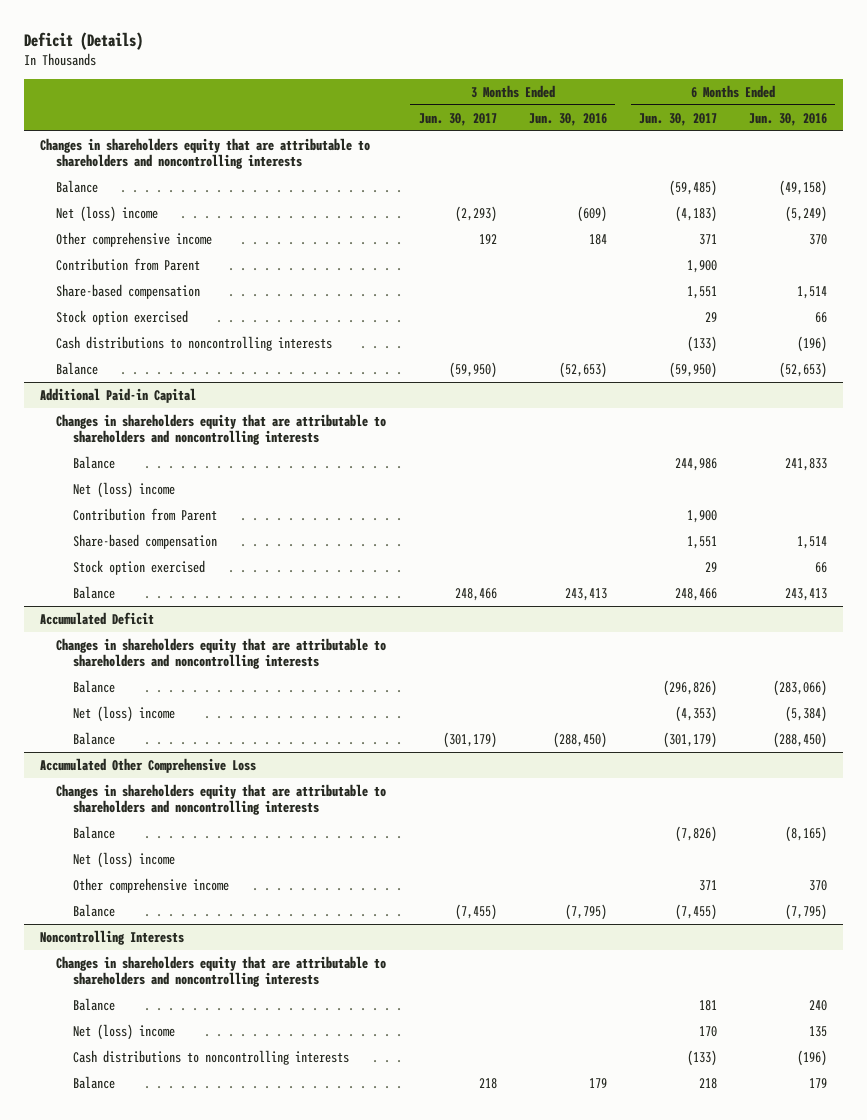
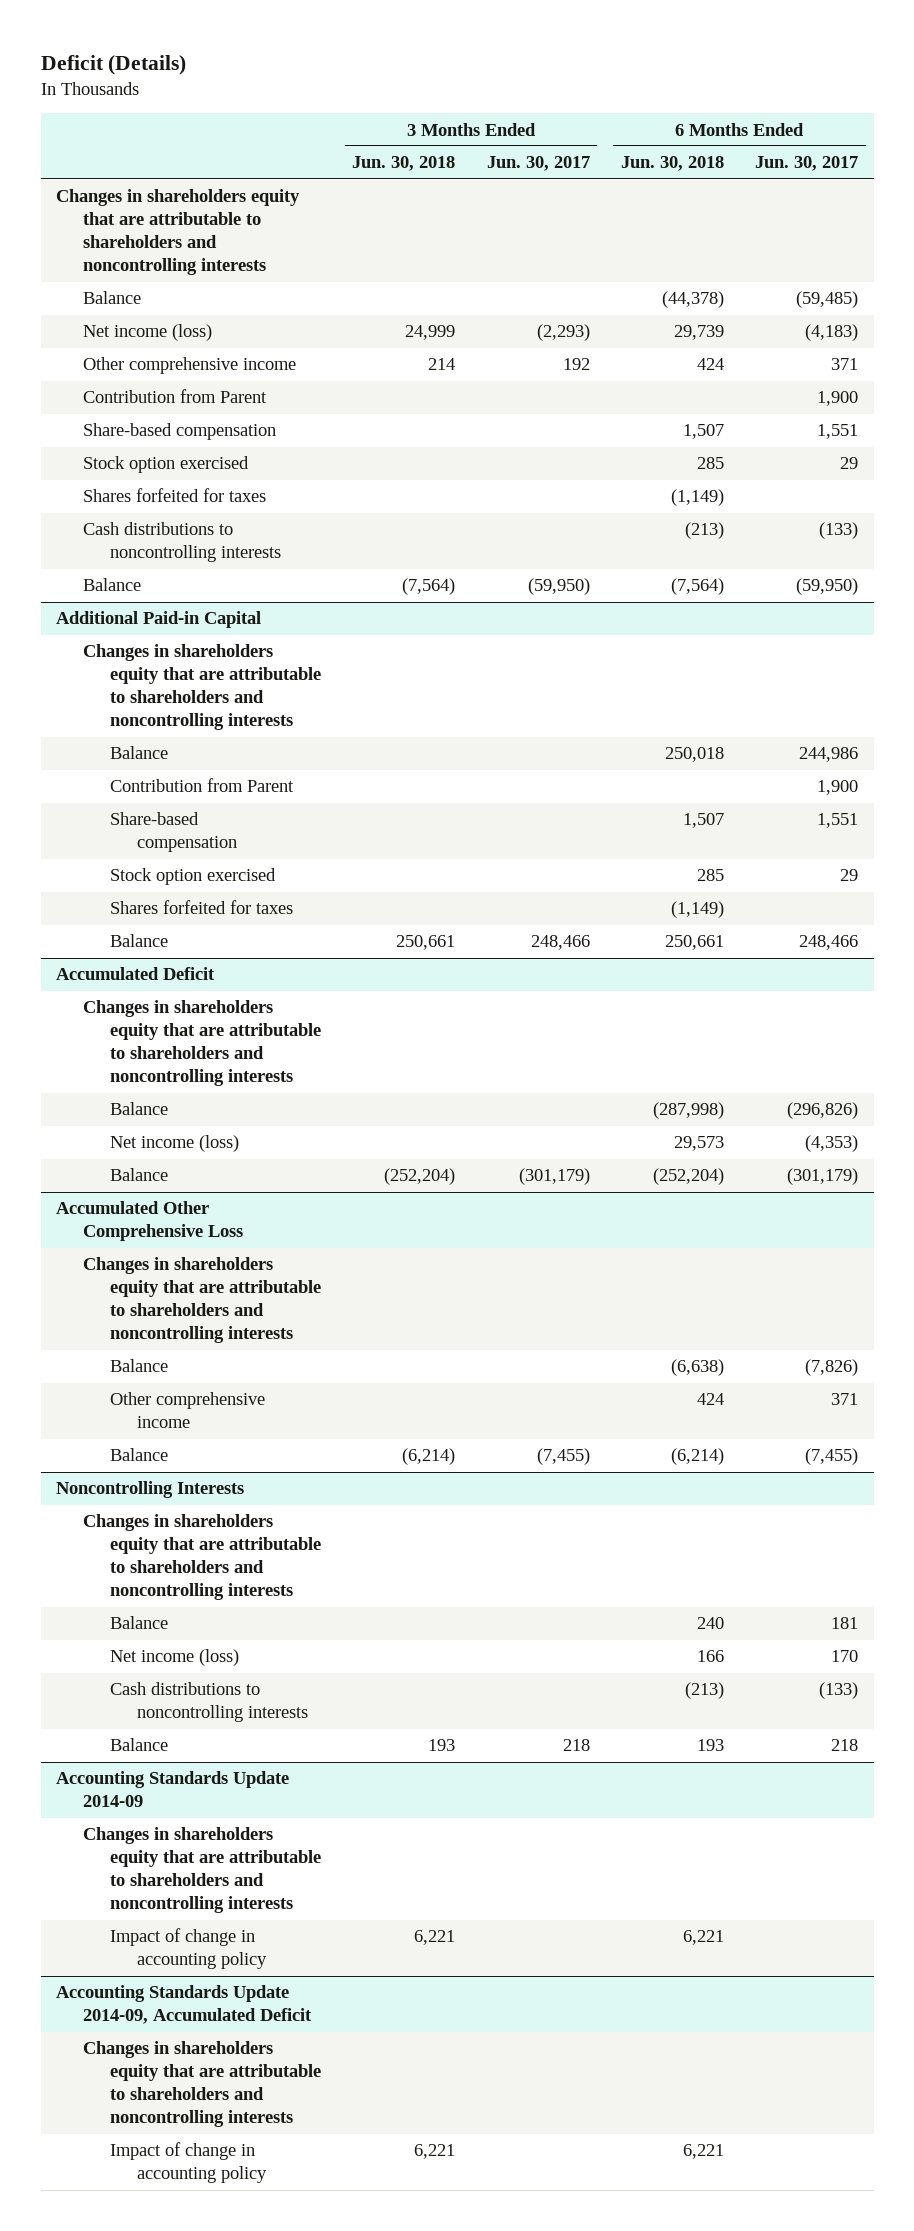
[528,112,607,126] Jun. 30, 2016 -> none
[749,112,828,126] Jun. 30, 2016 -> none
none -> [352,156,456,172] Jun. 30, 2018
none -> [620,156,724,172] Jun. 30, 2018
[56,205,159,222] Net (loss) income -> [83,324,213,342] Net income (loss)
none -> [83,488,267,503] Shares forfeited for taxes
[72,481,175,498] Net (loss) income -> none
none -> [110,900,294,915] Shares forfeited for taxes
[72,705,175,722] Net (loss) income -> [110,1135,240,1153] Net income (loss)
[72,851,175,868] Net (loss) income -> none
[72,1023,175,1040] Net (loss) income -> [110,1649,240,1667] Net income (loss)
none -> [56,1771,290,1808] Accounting Standards Update 2014-09
none -> [83,1827,322,1914] Changes in shareholders equity that are attributable to shareholders and noncontrolling interests
none -> [110,1928,268,1970] Impact of change in accounting policy
none -> [56,1985,313,2025] Accounting Standards Update 2014-09, Accumulated Deficit
none -> [83,2041,322,2128] Changes in shareholders equity that are attributable to shareholders and noncontrolling interests
none -> [110,2142,268,2184] Impact of change in accounting policy

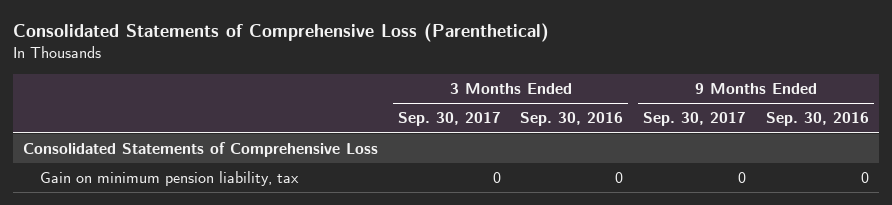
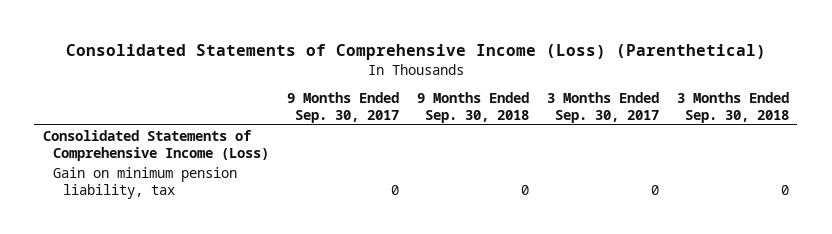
[13,23,550,43] Consolidated Statements of Comprehensive Loss (Parenthetical) -> [65,43,766,60] Consolidated Statements of Comprehensive Income (Loss) (Parenthetical)
[520,112,624,127] Sep. 30, 2016 -> none
[765,112,869,127] Sep. 30, 2016 -> none
none -> [416,92,529,123] 9 Months Ended Sep. 30, 2018
none -> [676,92,789,123] 3 Months Ended Sep. 30, 2018
[23,142,379,158] Consolidated Statements of Comprehensive Loss -> [43,130,270,161] Consolidated Statements of Comprehensive Income (Loss)

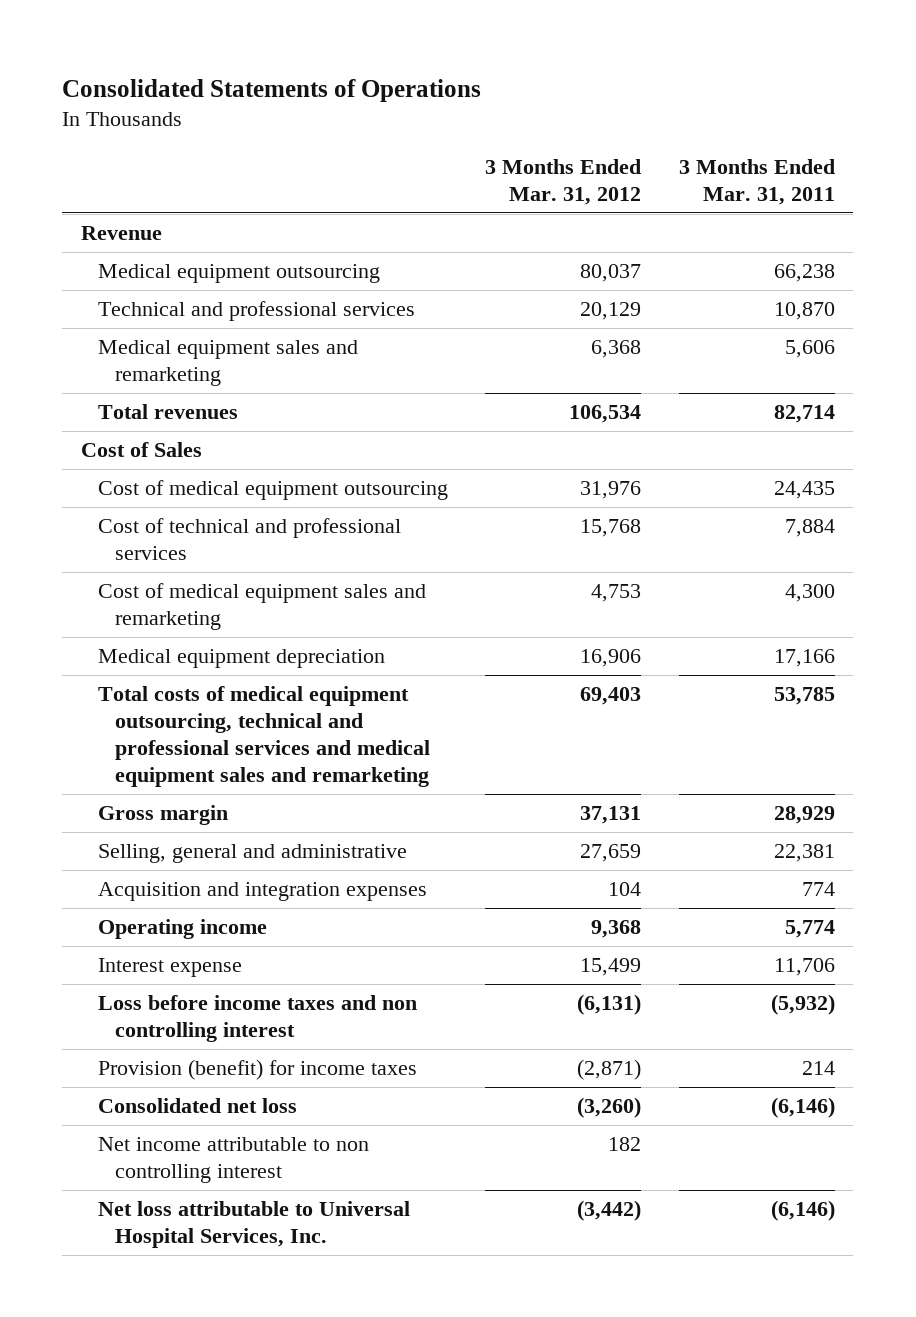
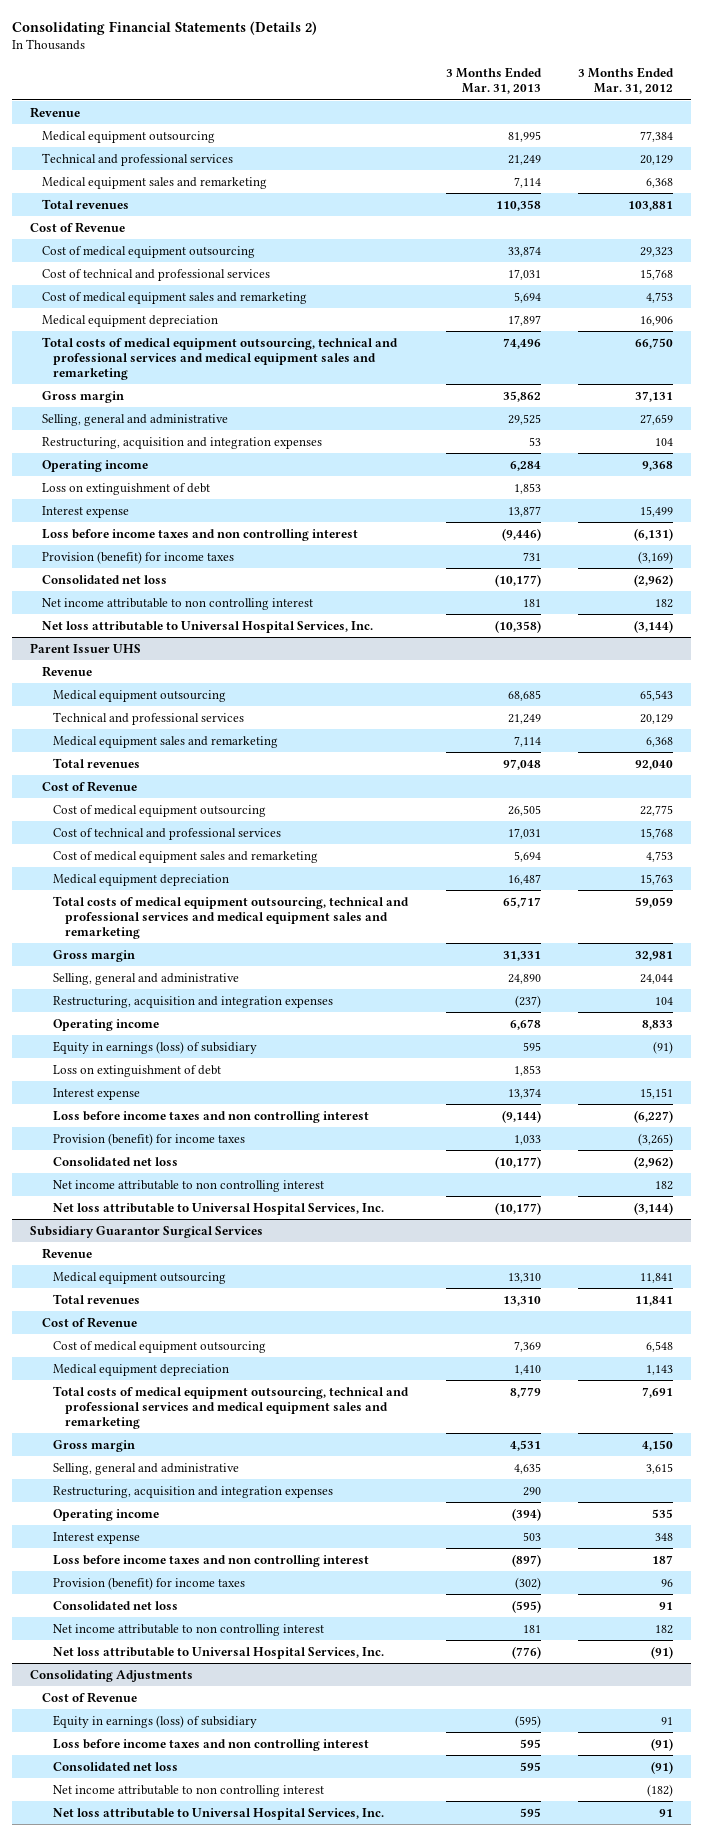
[62,78,482,102] Consolidated Statements of Operations -> [11,20,317,35] Consolidating Financial Statements (Details 2)
[678,159,835,206] 3 Months Ended Mar. 31, 2011 -> none
none -> [445,67,542,95] 3 Months Ended Mar. 31, 2013
[580,264,642,283] 80,037 -> [639,130,673,142] 77,384
[569,405,642,424] 106,534 -> [627,200,673,211] 103,881
[81,442,203,458] Cost of Sales -> [30,221,126,233] Cost of Revenue
[580,481,642,500] 31,976 -> [639,246,673,257] 29,323
[580,687,642,706] 69,403 -> [634,337,673,349] 66,750
[98,882,428,902] Acquisition and integration expenses -> [41,436,322,449] Restructuring, acquisition and integration expenses
none -> [41,482,210,495] Loss on extinguishment of debt
[577,1059,642,1081] (2,871) -> [637,550,673,564] (3,169)
[577,1097,642,1119] (3,260) -> [633,573,673,587] (2,962)
[577,1200,642,1222] (3,442) -> [633,619,673,633] (3,144)
none -> [30,642,142,653] Parent Issuer UHS
none -> [41,665,92,677] Revenue
none -> [53,689,227,702] Medical equipment outsourcing
none -> [53,711,245,725] Technical and professional services
none -> [53,735,279,748] Medical equipment sales and remarketing
none -> [53,757,141,768] Total revenues
none -> [41,780,137,792] Cost of Revenue
none -> [53,804,267,817] Cost of medical equipment outsourcing
none -> [53,827,282,840] Cost of technical and professional services
none -> [53,850,319,863] Cost of medical equipment sales and remarketing
none -> [53,873,230,886] Medical equipment depreciation
none -> [53,895,410,939] Total costs of medical equipment outsourcing, technical and professional services and medical equipment sales and remarketing
none -> [53,949,136,962] Gross margin
none -> [53,972,240,985] Selling, general and administrative
none -> [53,995,334,1008] Restructuring, acquisition and integration expenses
none -> [53,1018,160,1031] Operating income
none -> [53,1040,258,1054] Equity in earnings (loss) of subsidiary
none -> [53,1064,222,1077] Loss on extinguishment of debt
none -> [53,1087,141,1100] Interest expense
none -> [53,1110,370,1123] Loss before income taxes and non controlling interest
none -> [53,1132,246,1146] Provision (benefit) for income taxes
none -> [53,1156,179,1166] Consolidated net loss
none -> [53,1179,325,1192] Net income attributable to non controlling interest
none -> [53,1202,385,1215] Net loss attributable to Universal Hospital Services, Inc.
none -> [30,1225,264,1238] Subsidiary Guarantor Surgical Services
none -> [41,1247,92,1259] Revenue
none -> [53,1271,227,1284] Medical equipment outsourcing
none -> [53,1293,141,1304] Total revenues
none -> [41,1316,137,1328] Cost of Revenue
none -> [53,1340,267,1353] Cost of medical equipment outsourcing
none -> [53,1363,230,1376] Medical equipment depreciation
none -> [53,1385,410,1429] Total costs of medical equipment outsourcing, technical and professional services and medical equipment sales and remarketing
none -> [53,1439,136,1452] Gross margin
none -> [53,1462,240,1475] Selling, general and administrative
none -> [53,1485,334,1498] Restructuring, acquisition and integration expenses
none -> [53,1508,160,1521] Operating income
none -> [53,1531,141,1544] Interest expense
none -> [53,1554,370,1567] Loss before income taxes and non controlling interest
none -> [53,1576,246,1590] Provision (benefit) for income taxes
none -> [53,1600,179,1610] Consolidated net loss
none -> [53,1623,325,1636] Net income attributable to non controlling interest
none -> [53,1646,385,1659] Net loss attributable to Universal Hospital Services, Inc.
none -> [30,1669,194,1682] Consolidating Adjustments
none -> [41,1691,137,1703] Cost of Revenue
none -> [53,1714,258,1728] Equity in earnings (loss) of subsidiary
none -> [53,1738,370,1751] Loss before income taxes and non controlling interest
none -> [53,1761,179,1771] Consolidated net loss
none -> [53,1784,325,1797] Net income attributable to non controlling interest
none -> [53,1807,385,1820] Net loss attributable to Universal Hospital Services, Inc.

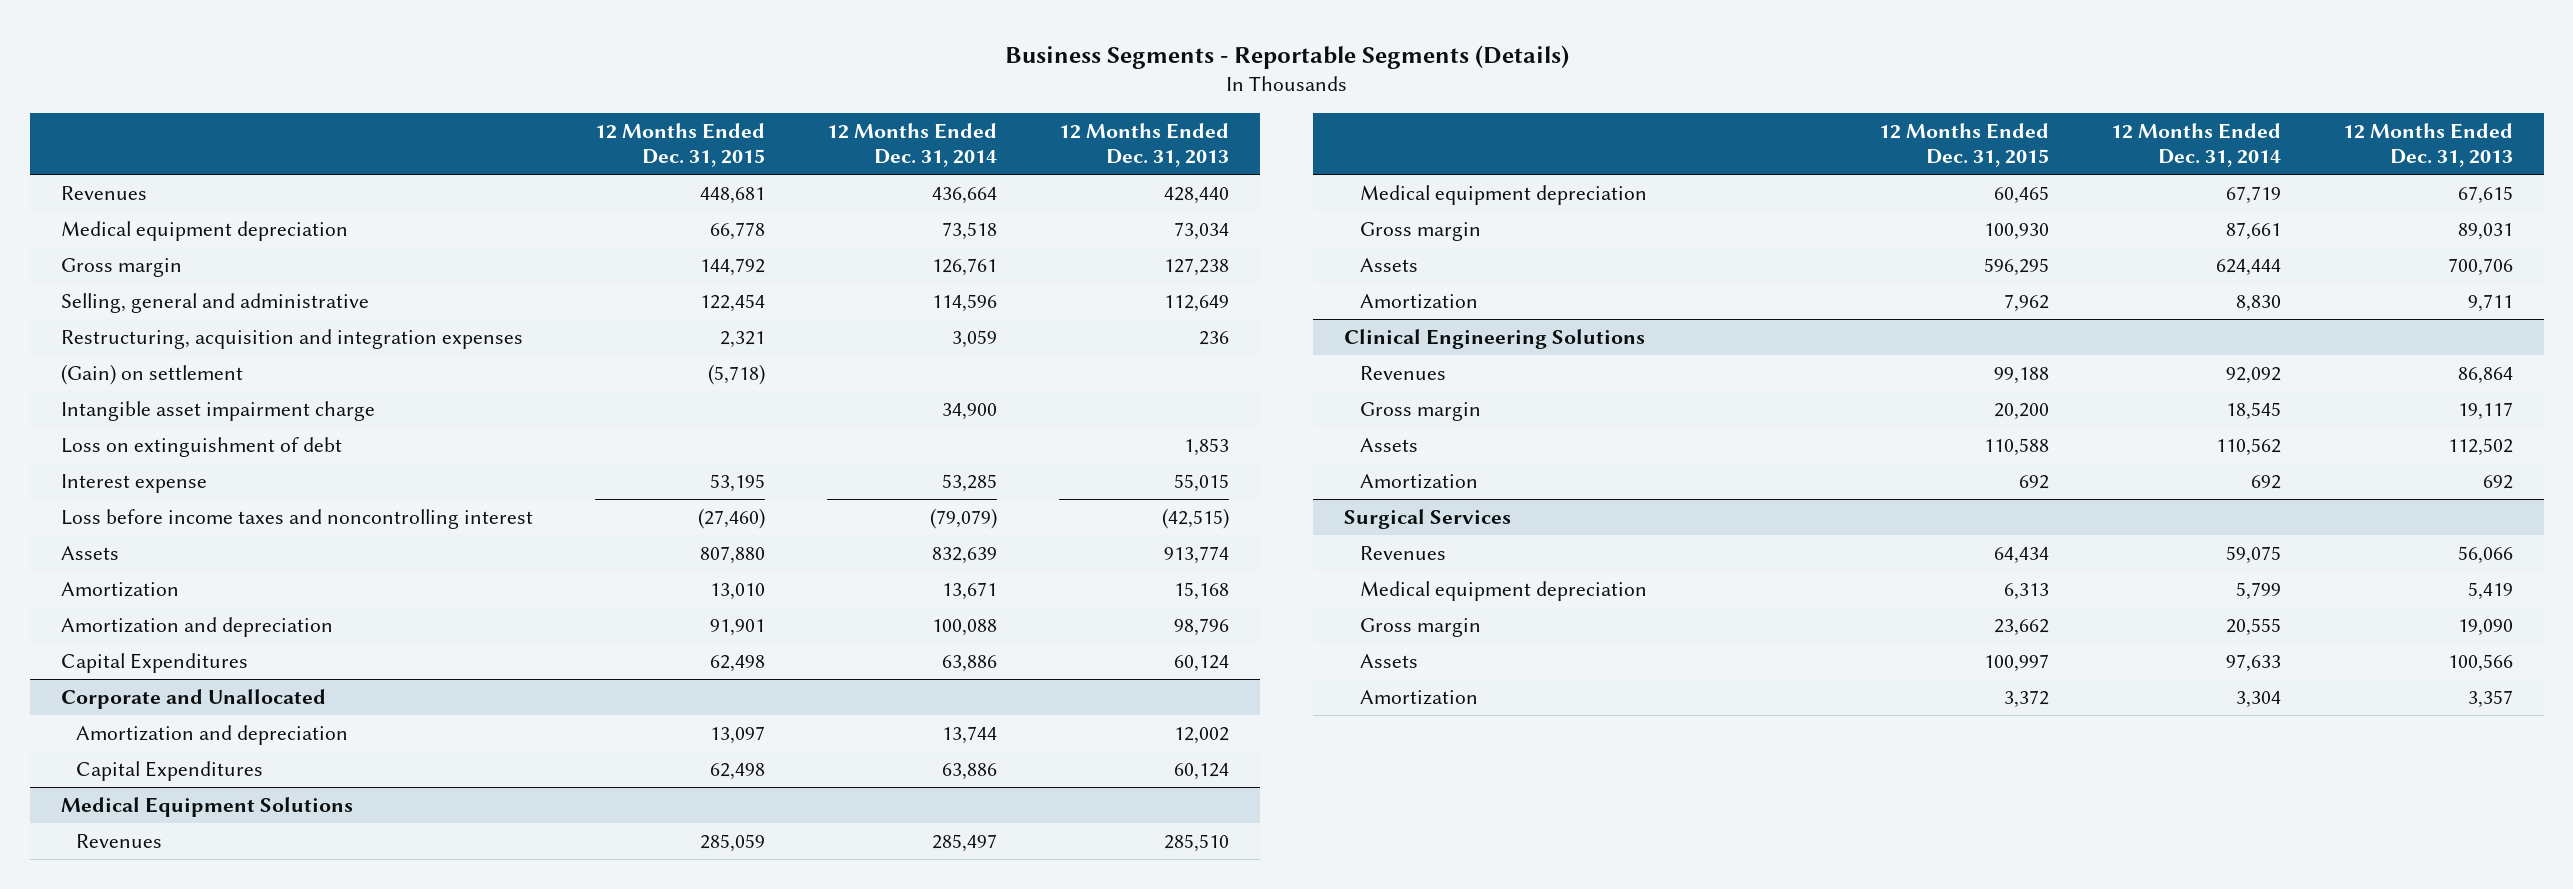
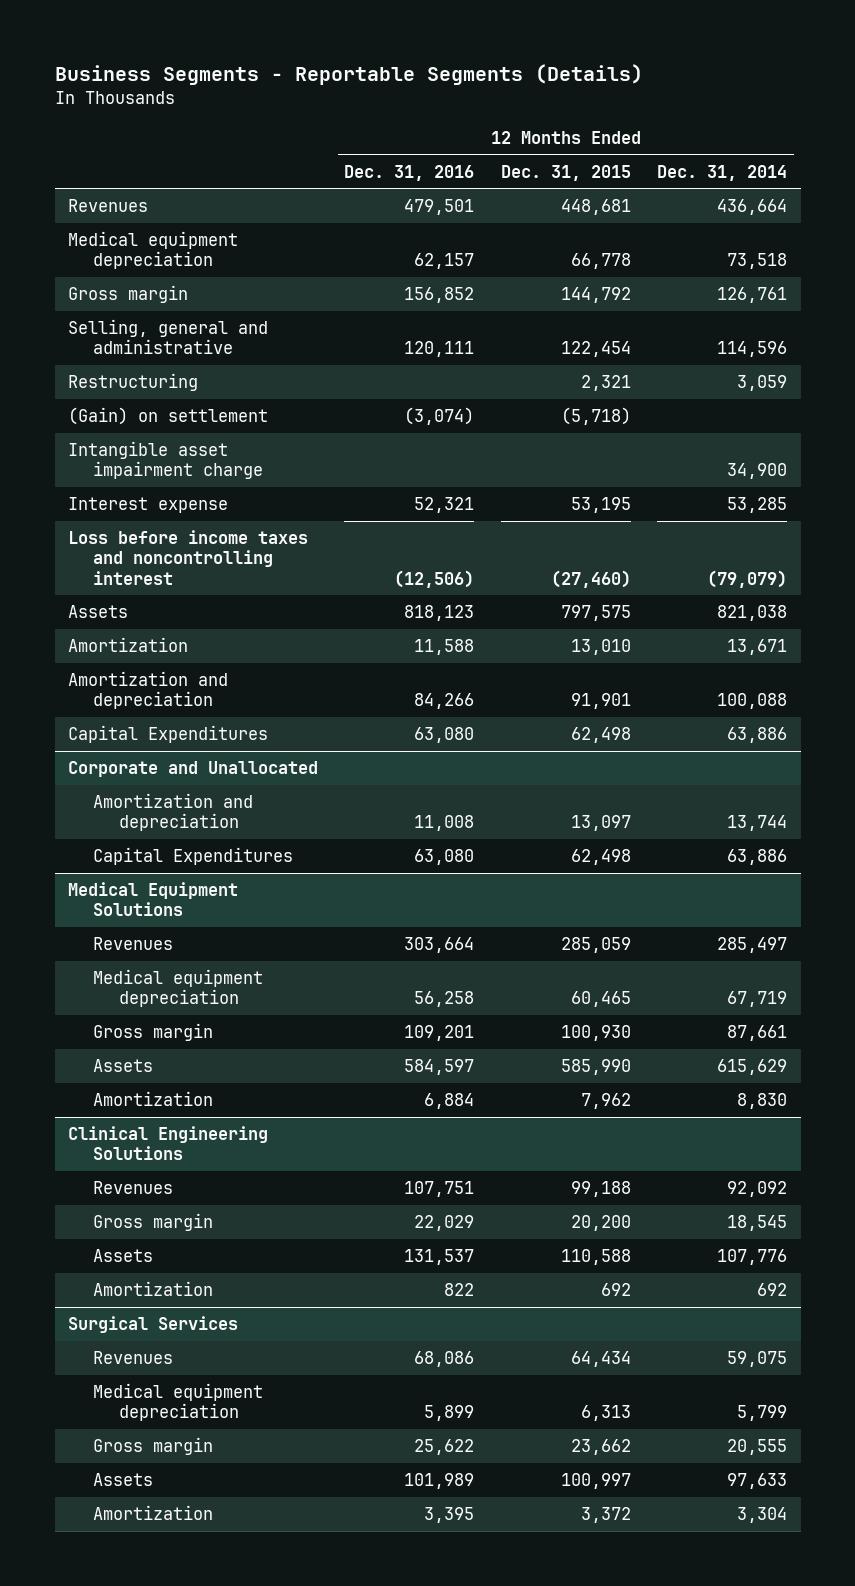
[1059,122,1230,168] 12 Months Ended Dec. 31, 2013 -> none
none -> [344,164,475,181] Dec. 31, 2016
[60,329,523,350] Restructuring, acquisition and integration expenses -> [67,373,198,392] Restructuring
[60,437,342,458] Loss on extinguishment of debt -> none
[699,546,765,565] 807,880 -> [560,605,631,622] 797,575
[931,547,997,565] 832,639 -> [717,605,788,622] 821,038
[1983,258,2049,277] 596,295 -> [560,1059,631,1076] 585,990
[2215,259,2281,277] 624,444 -> [717,1059,788,1076] 615,629
[2215,438,2281,457] 110,562 -> [717,1249,788,1266] 107,776

